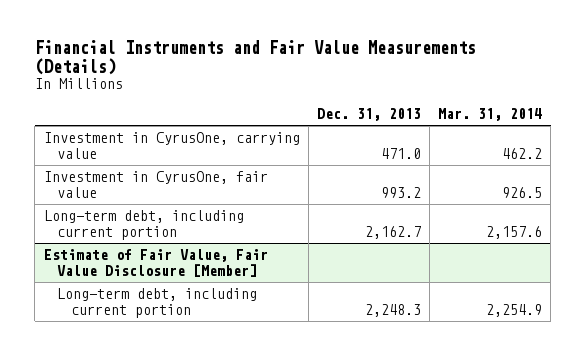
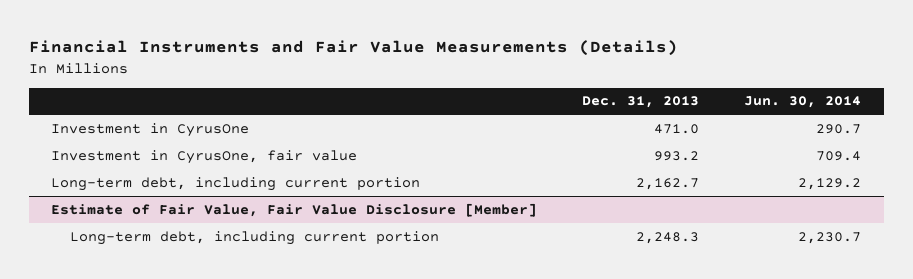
[438,108,543,122] Mar. 31, 2014 -> none
none -> [744,96,862,109] Jun. 30, 2014
[43,132,300,159] Investment in CyrusOne, carrying value -> [51,122,250,137] Investment in CyrusOne

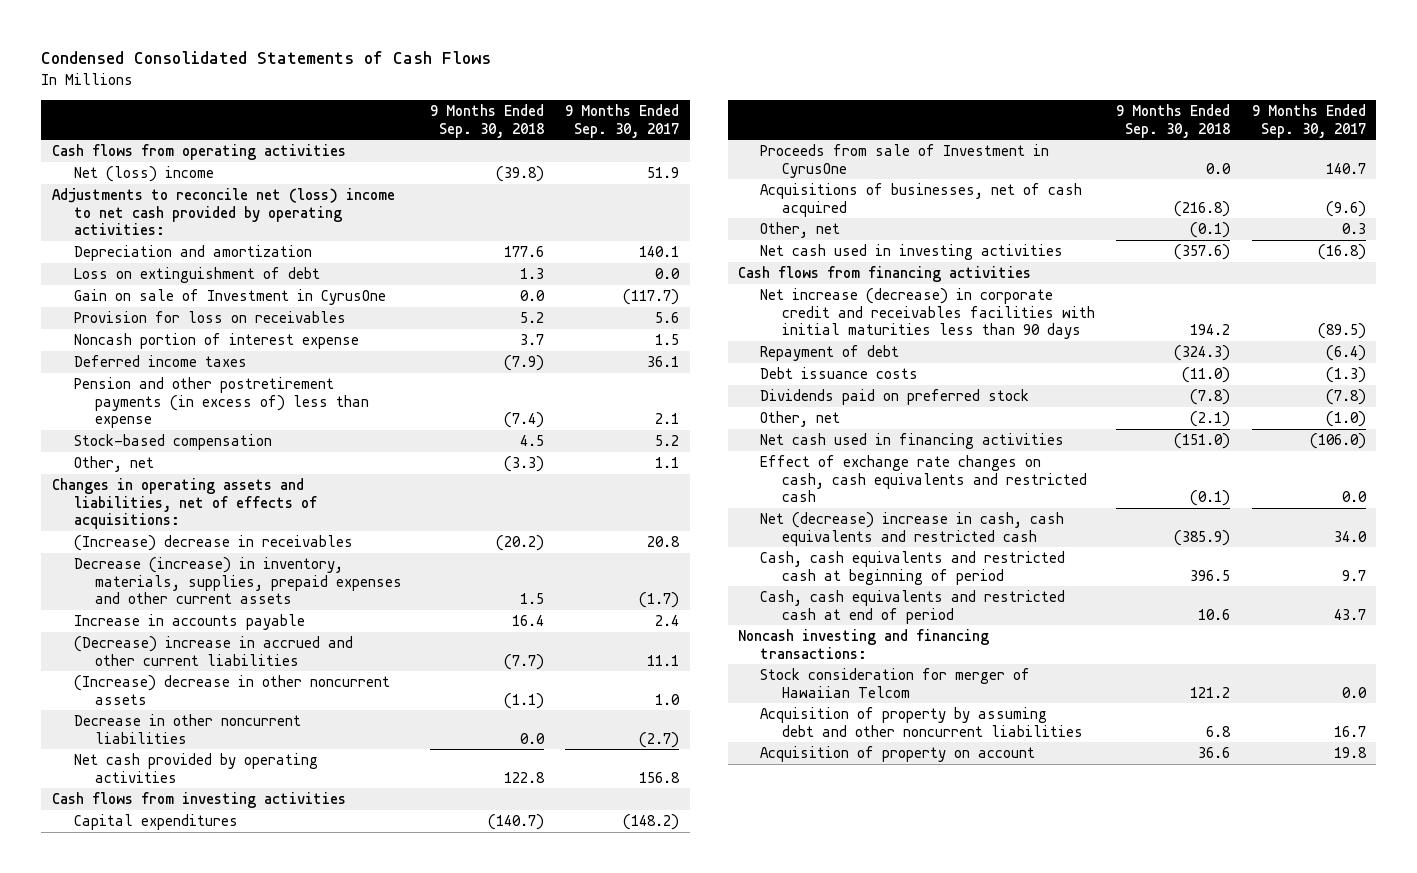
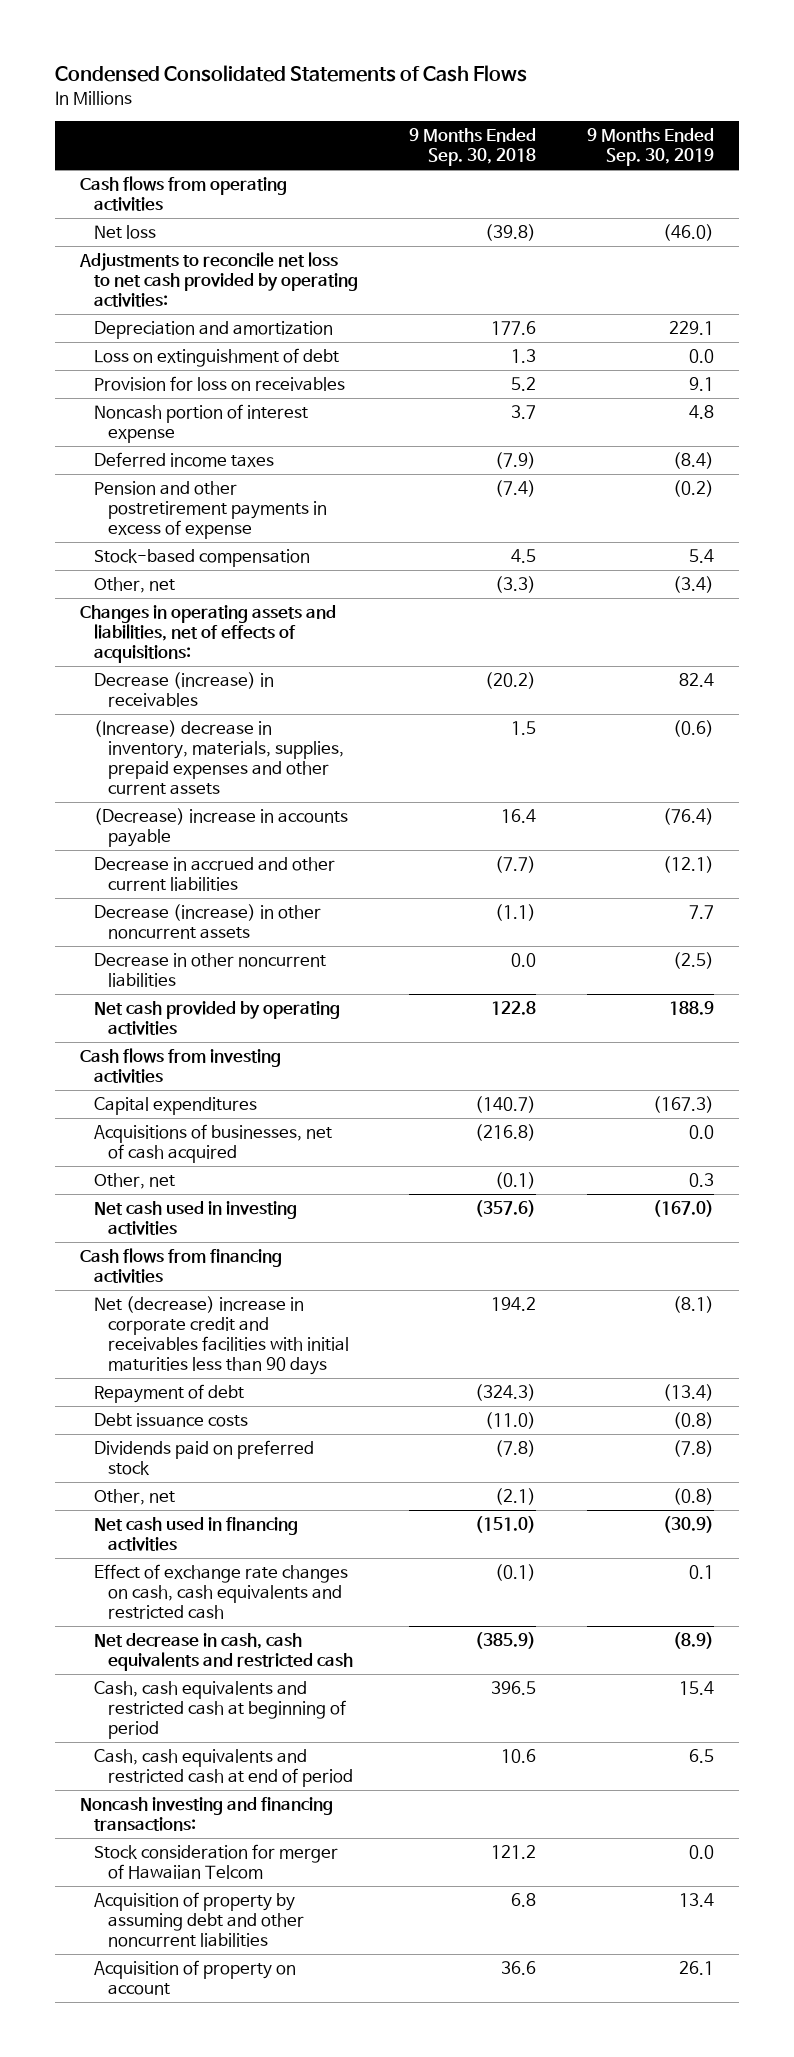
[565,104,680,138] 9 Months Ended Sep. 30, 2017 -> none
none -> [586,128,714,167] 9 Months Ended Sep. 30, 2019
[73,166,214,183] Net (loss) income -> [94,225,157,240] Net loss
[51,188,395,235] Adjustments to reconcile net (loss) income to net cash provided by operating activities: -> [79,252,359,308] Adjustments to reconcile net loss to net cash provided by operating activities:
[73,289,386,306] Gain on sale of Investment in CyrusOne -> none
[73,377,370,428] Pension and other postretirement payments (in excess of) less than expense -> [94,481,328,540] Pension and other postretirement payments in excess of expense
[73,535,353,552] (Increase) decrease in receivables -> [94,672,275,708] Decrease (increase) in receivables
[73,557,403,604] Decrease (increase) in inventory, materials, supplies, prepaid expenses and other current assets -> [94,720,345,796] (Increase) decrease in inventory, materials, supplies, prepaid expenses and other current assets
[73,614,305,631] Increase in accounts payable -> [94,808,349,848] (Decrease) increase in accounts payable
[73,636,353,666] (Decrease) increase in accrued and other current liabilities -> [94,857,336,892] Decrease in accrued and other current liabilities
[73,675,390,705] (Increase) decrease in other noncurrent assets -> [94,904,322,940] Decrease (increase) in other noncurrent assets
[760,144,1050,178] Proceeds from sale of Investment in CyrusOne -> none
[760,288,1095,339] Net increase (decrease) in corporate credit and receivables facilities with initial maturities less than 90 days -> [94,1296,350,1376] Net (decrease) increase in corporate credit and receivables facilities with initial maturities less than 90 days
[760,512,1065,546] Net (decrease) increase in cash, cash equivalents and restricted cash -> [94,1633,354,1672] Net decrease in cash, cash equivalents and restricted cash

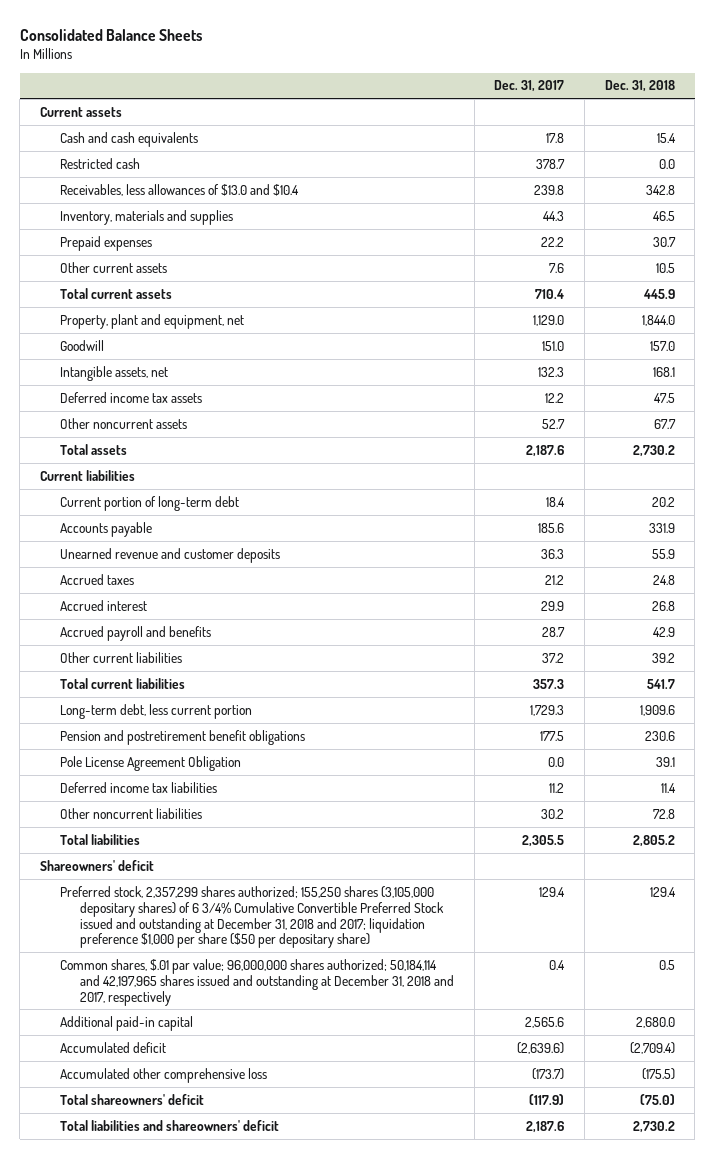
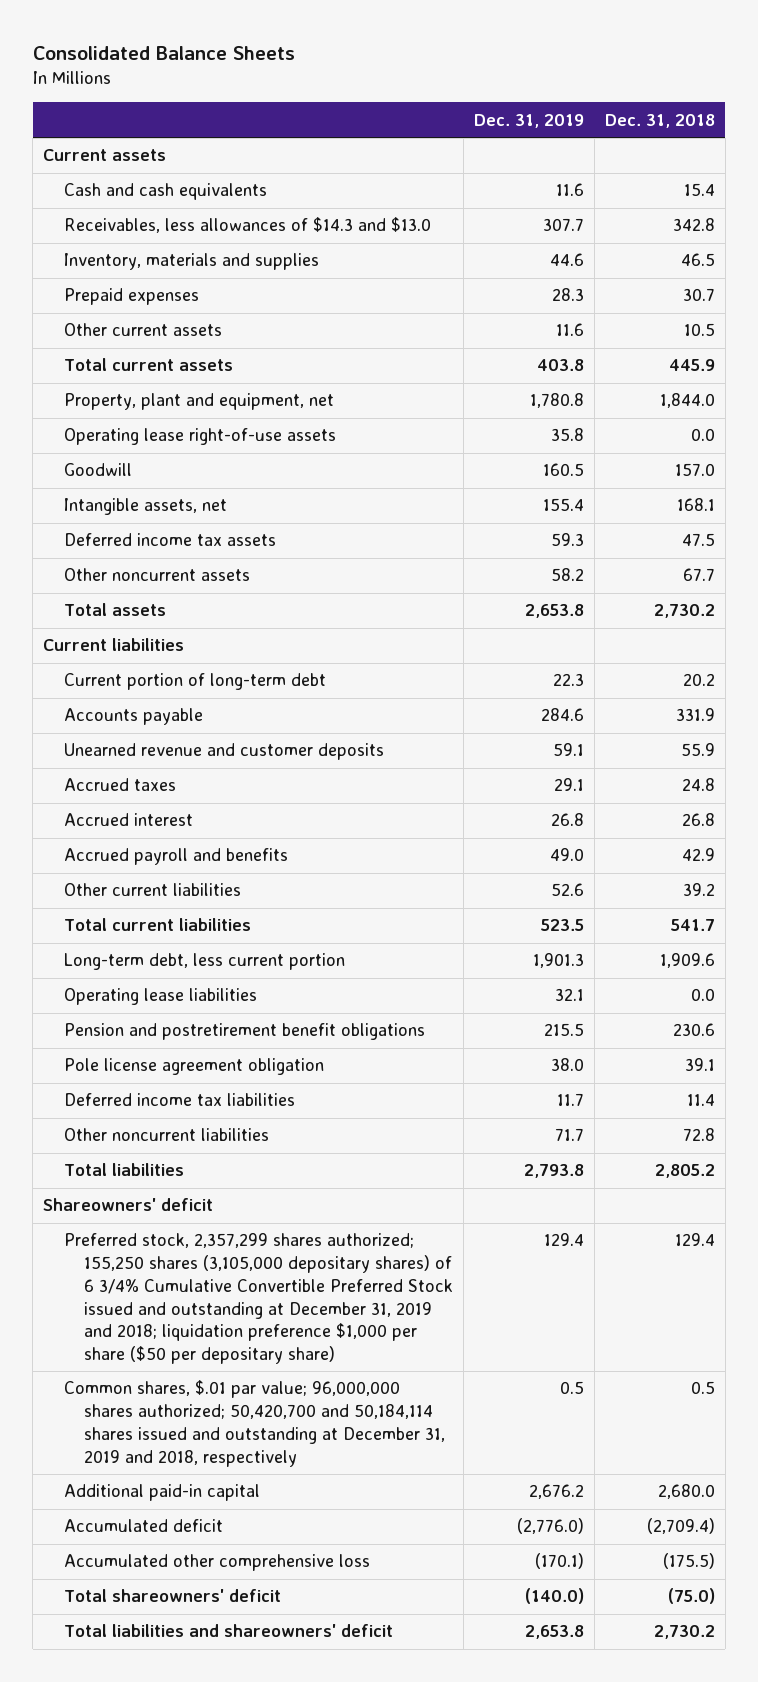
[494,80,565,93] Dec. 31, 2017 -> none
none -> [473,113,584,128] Dec. 31, 2019
[59,157,140,169] Restricted cash -> none
[59,183,299,196] Receivables, less allowances of $13.0 and $10.4 -> [63,217,431,234] Receivables, less allowances of $14.3 and $13.0
none -> [63,428,336,446] Operating lease right-of-use assets
none -> [63,988,257,1006] Operating lease liabilities
[59,755,241,771] Pole License Agreement Obligation -> [63,1058,324,1076] Pole license agreement obligation
[59,885,445,949] Preferred stock, 2,357,299 shares authorized; 155,250 shares (3,105,000 depositary shares) of 6 3/4% Cumulative Convertible Preferred Stock issued and outstanding at December 31, 2018 and 2017; liquidation preference $1,000 per share ($50 per depositary share) -> [63,1233,454,1364] Preferred stock, 2,357,299 shares authorized; 155,250 shares (3,105,000 depositary shares) of 6 3/4% Cumulative Convertible Preferred Stock issued and outstanding at December 31, 2019 and 2018; liquidation preference $1,000 per share ($50 per depositary share)
[59,958,455,1006] Common shares, $.01 par value; 96,000,000 shares authorized; 50,184,114 and 42,197,965 shares issued and outstanding at December 31, 2018 and 2017, respectively -> [63,1380,446,1467] Common shares, $.01 par value; 96,000,000 shares authorized; 50,420,700 and 50,184,114 shares issued and outstanding at December 31, 2019 and 2018, respectively

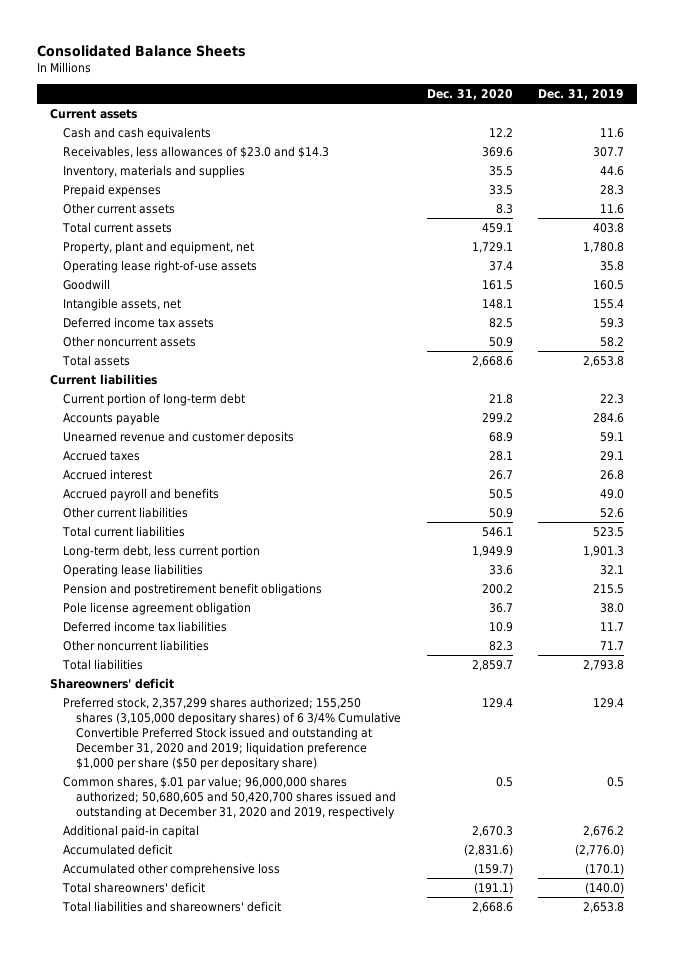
[604,113,715,128] Dec. 31, 2018 -> none
none -> [426,88,513,100] Dec. 31, 2020
[63,217,431,234] Receivables, less allowances of $14.3 and $13.0 -> [63,145,330,158] Receivables, less allowances of $23.0 and $14.3
[63,1233,454,1364] Preferred stock, 2,357,299 shares authorized; 155,250 shares (3,105,000 depositary shares) of 6 3/4% Cumulative Convertible Preferred Stock issued and outstanding at December 31, 2019 and 2018; liquidation preference $1,000 per share ($50 per depositary share) -> [63,696,402,770] Preferred stock, 2,357,299 shares authorized; 155,250 shares (3,105,000 depositary shares) of 6 3/4% Cumulative Convertible Preferred Stock issued and outstanding at December 31, 2020 and 2019; liquidation preference $1,000 per share ($50 per depositary share)
[63,1380,446,1467] Common shares, $.01 par value; 96,000,000 shares authorized; 50,420,700 and 50,184,114 shares issued and outstanding at December 31, 2019 and 2018, respectively -> [63,775,397,819] Common shares, $.01 par value; 96,000,000 shares authorized; 50,680,605 and 50,420,700 shares issued and outstanding at December 31, 2020 and 2019, respectively

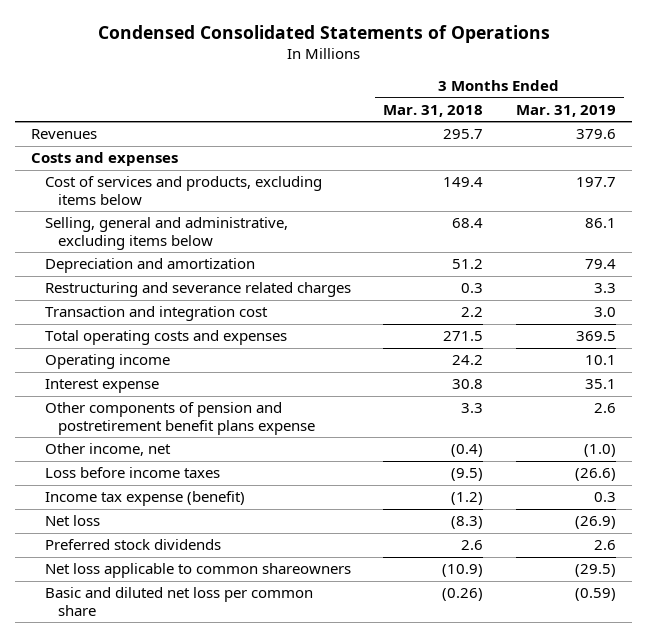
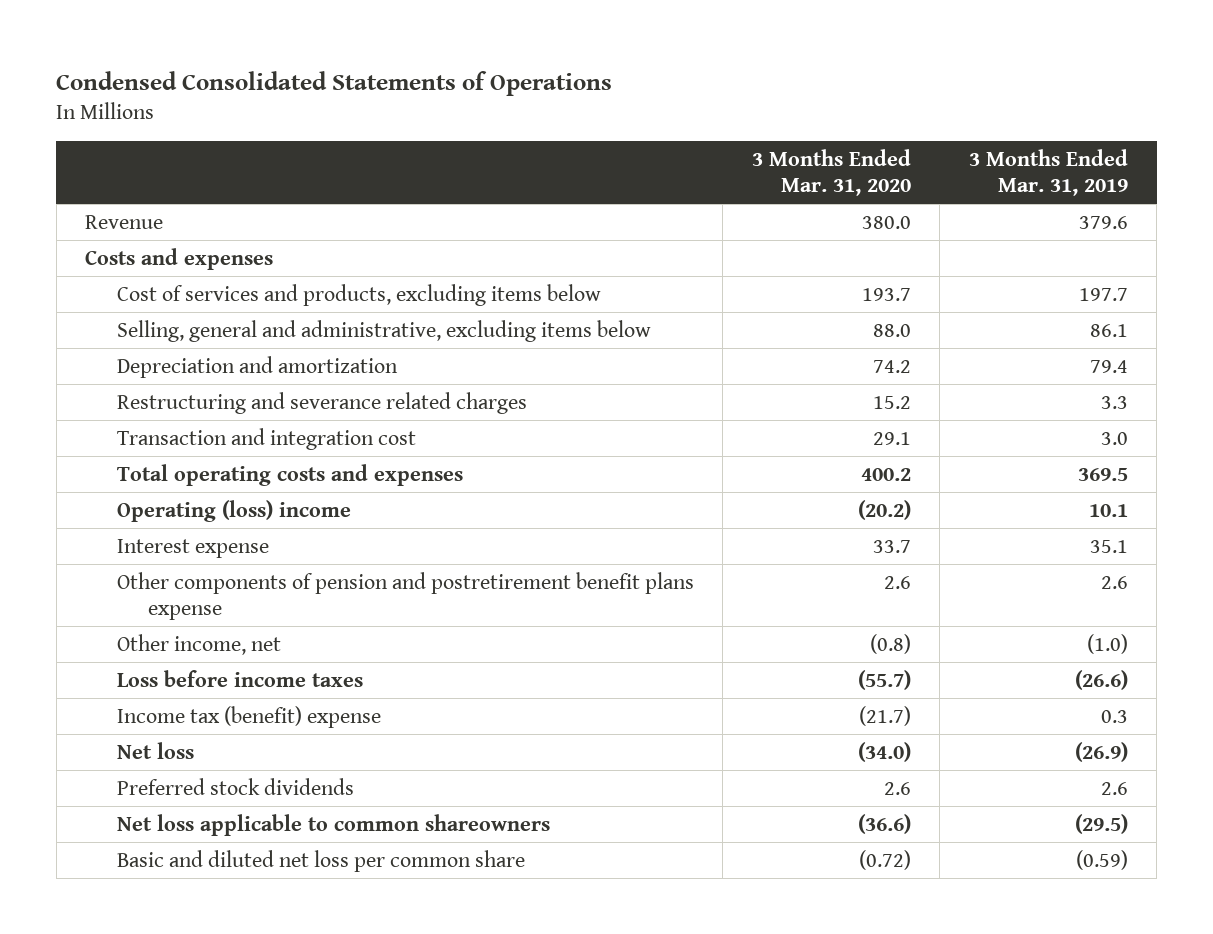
[383,104,484,117] Mar. 31, 2018 -> none
none -> [751,148,911,197] 3 Months Ended Mar. 31, 2020
[31,129,98,140] Revenues -> [85,214,164,229] Revenue
[44,354,170,370] Operating income -> [116,499,351,522] Operating (loss) income
[44,491,245,507] Income tax expense (benefit) -> [116,705,381,728] Income tax (benefit) expense

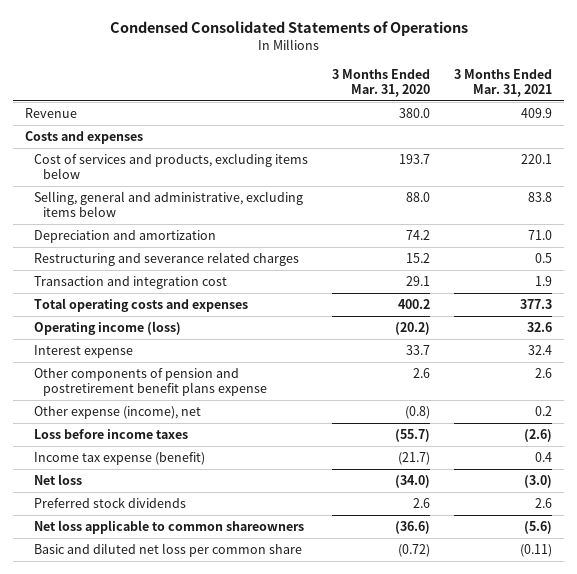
[968,148,1128,197] 3 Months Ended Mar. 31, 2019 -> none
none -> [453,68,552,97] 3 Months Ended Mar. 31, 2021
[116,499,351,522] Operating (loss) income -> [34,321,182,336] Operating income (loss)
[116,633,281,655] Other income, net -> [34,406,202,420] Other expense (income), net
[116,705,381,728] Income tax (benefit) expense -> [34,452,206,466] Income tax expense (benefit)

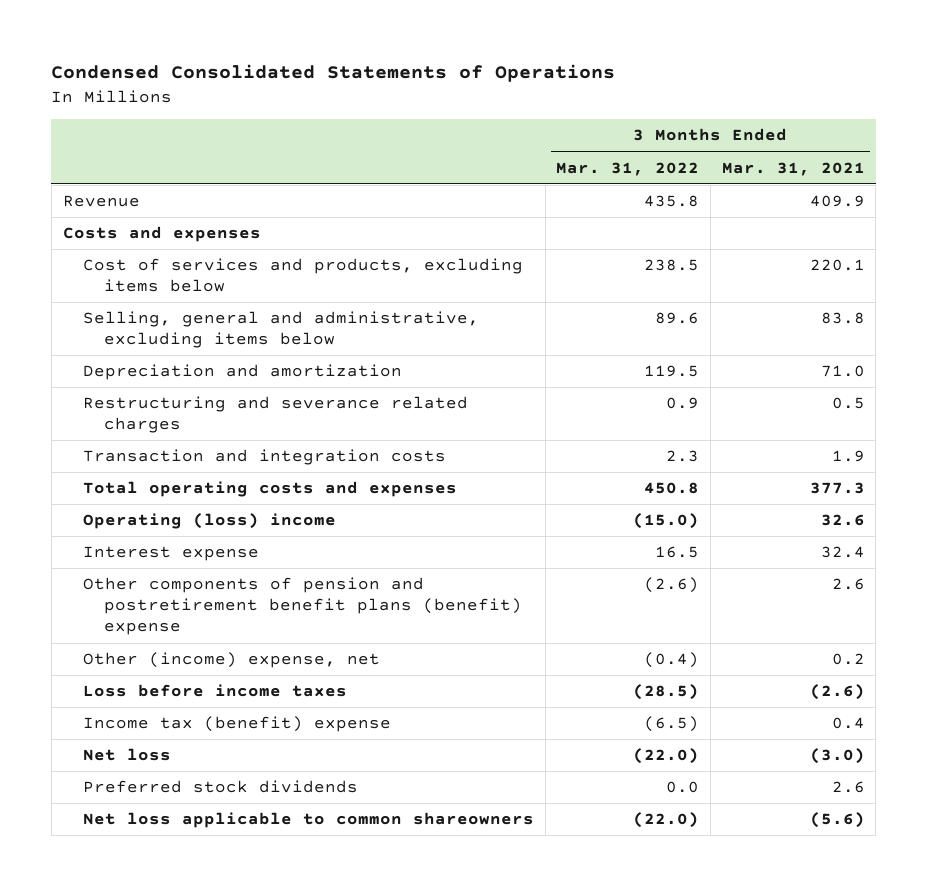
[332,68,431,97] 3 Months Ended Mar. 31, 2020 -> none
none -> [556,161,700,176] Mar. 31, 2022
[34,276,228,290] Transaction and integration cost -> [83,449,447,466] Transaction and integration costs
[34,321,182,336] Operating income (loss) -> [83,513,337,530] Operating (loss) income
[34,368,268,397] Other components of pension and postretirement benefit plans expense -> [83,577,522,636] Other components of pension and postretirement benefit plans (benefit) expense
[34,406,202,420] Other expense (income), net -> [83,652,381,669] Other (income) expense, net
[34,452,206,466] Income tax expense (benefit) -> [83,716,392,733] Income tax (benefit) expense
[34,543,303,558] Basic and diluted net loss per common share -> none

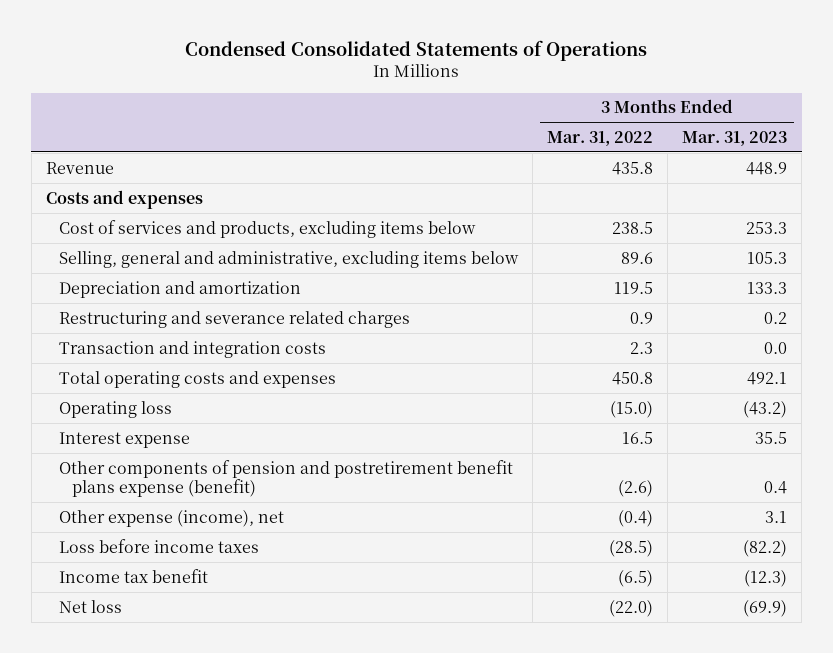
[721,161,865,176] Mar. 31, 2021 -> none
none -> [682,130,788,146] Mar. 31, 2023
[83,513,337,530] Operating (loss) income -> [58,400,172,418] Operating loss
[83,577,522,636] Other components of pension and postretirement benefit plans (benefit) expense -> [58,459,513,497] Other components of pension and postretirement benefit plans expense (benefit)
[83,652,381,669] Other (income) expense, net -> [58,509,284,527] Other expense (income), net
[83,716,392,733] Income tax (benefit) expense -> [58,568,208,583] Income tax benefit
[83,780,359,794] Preferred stock dividends -> none
[83,812,535,829] Net loss applicable to common shareowners -> none

